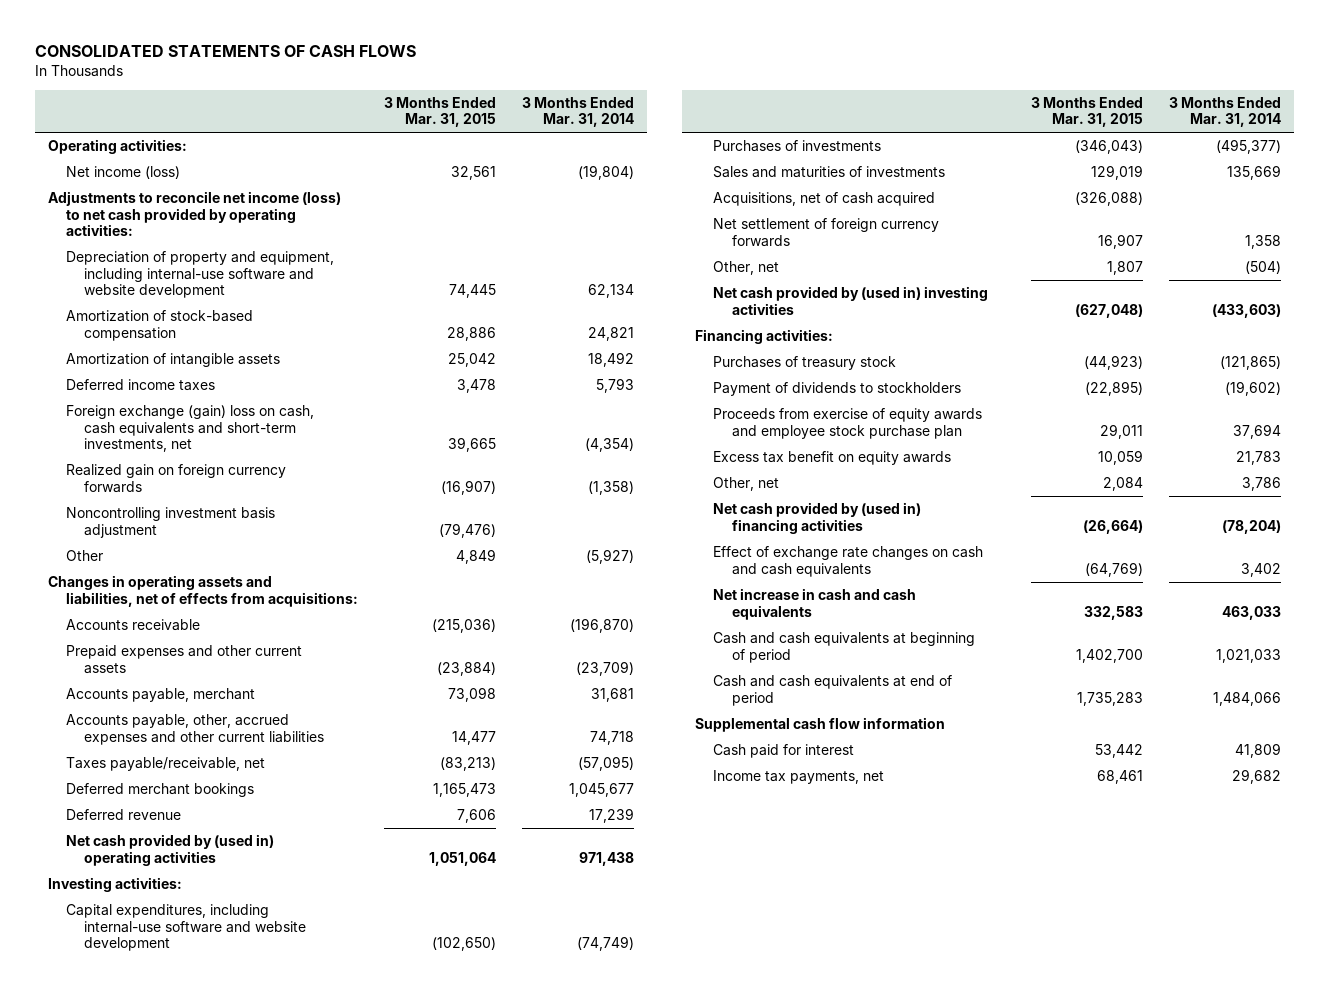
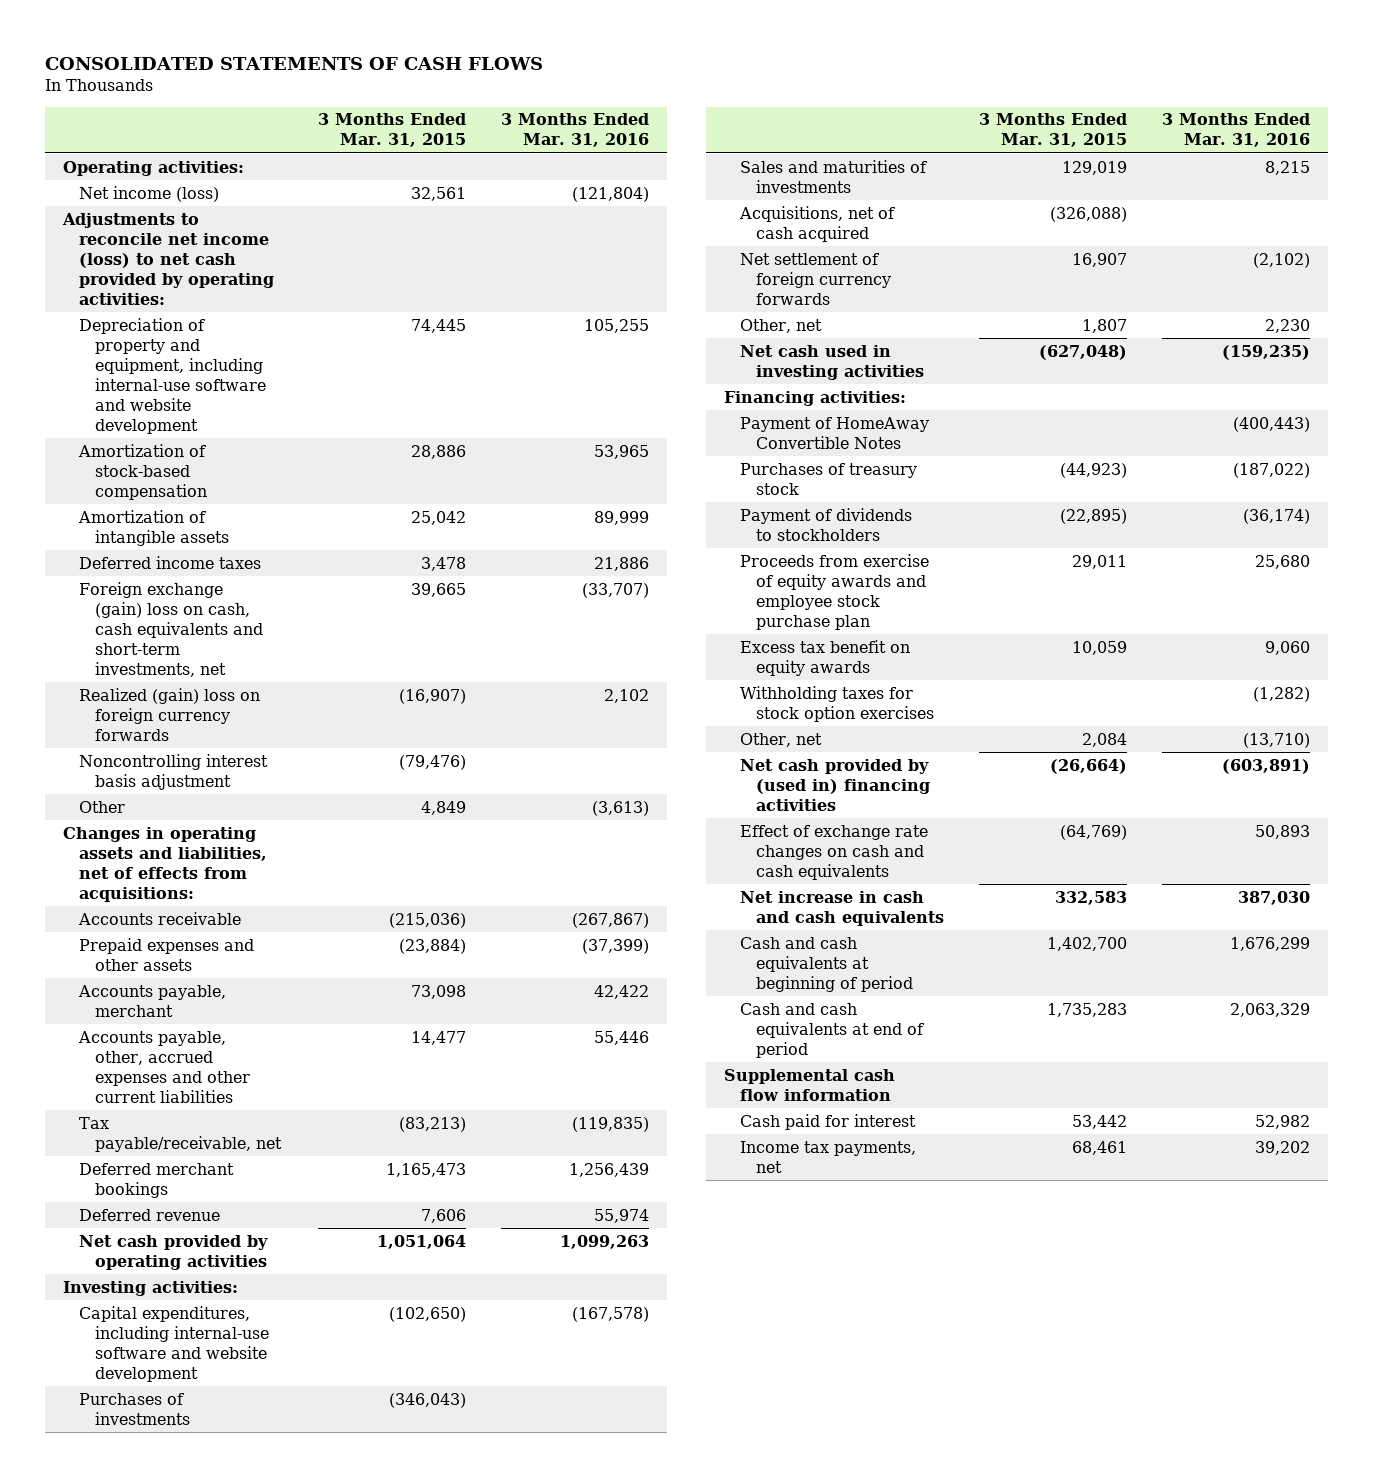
[522,96,635,128] 3 Months Ended Mar. 31, 2014 -> none
none -> [501,113,650,148] 3 Months Ended Mar. 31, 2016
[66,464,287,493] Realized gain on foreign currency forwards -> [78,687,260,741] Realized (gain) loss on foreign currency forwards
[66,507,276,538] Noncontrolling investment basis adjustment -> [78,753,268,790] Noncontrolling interest basis adjustment
[66,645,303,674] Prepaid expenses and other current assets -> [78,937,254,971] Prepaid expenses and other assets
[66,757,266,772] Taxes payable/receivable, net -> [78,1116,282,1152] Tax payable/receivable, net
[66,834,275,866] Net cash provided by (used in) operating activities -> [78,1234,268,1270] Net cash provided by operating activities
[713,286,989,315] Net cash provided by (used in) investing activities -> [739,344,924,380] Net cash used in investing activities
none -> [739,416,929,449] Payment of HomeAway Convertible Notes
none -> [739,685,934,722] Withholding taxes for stock option exercises

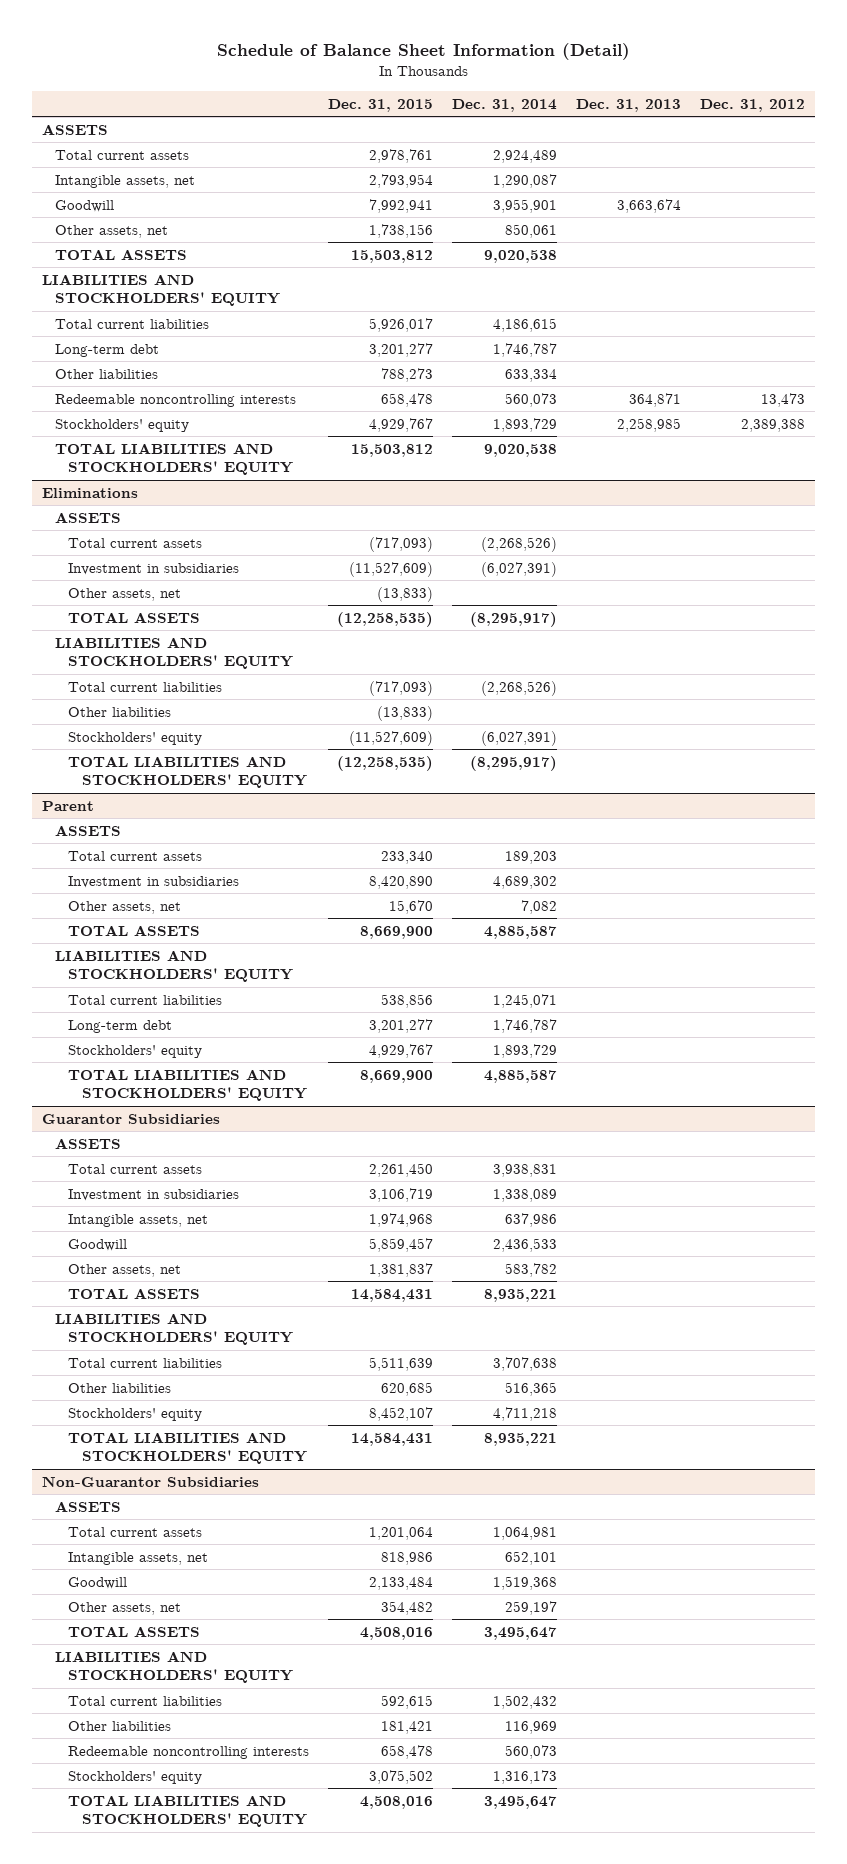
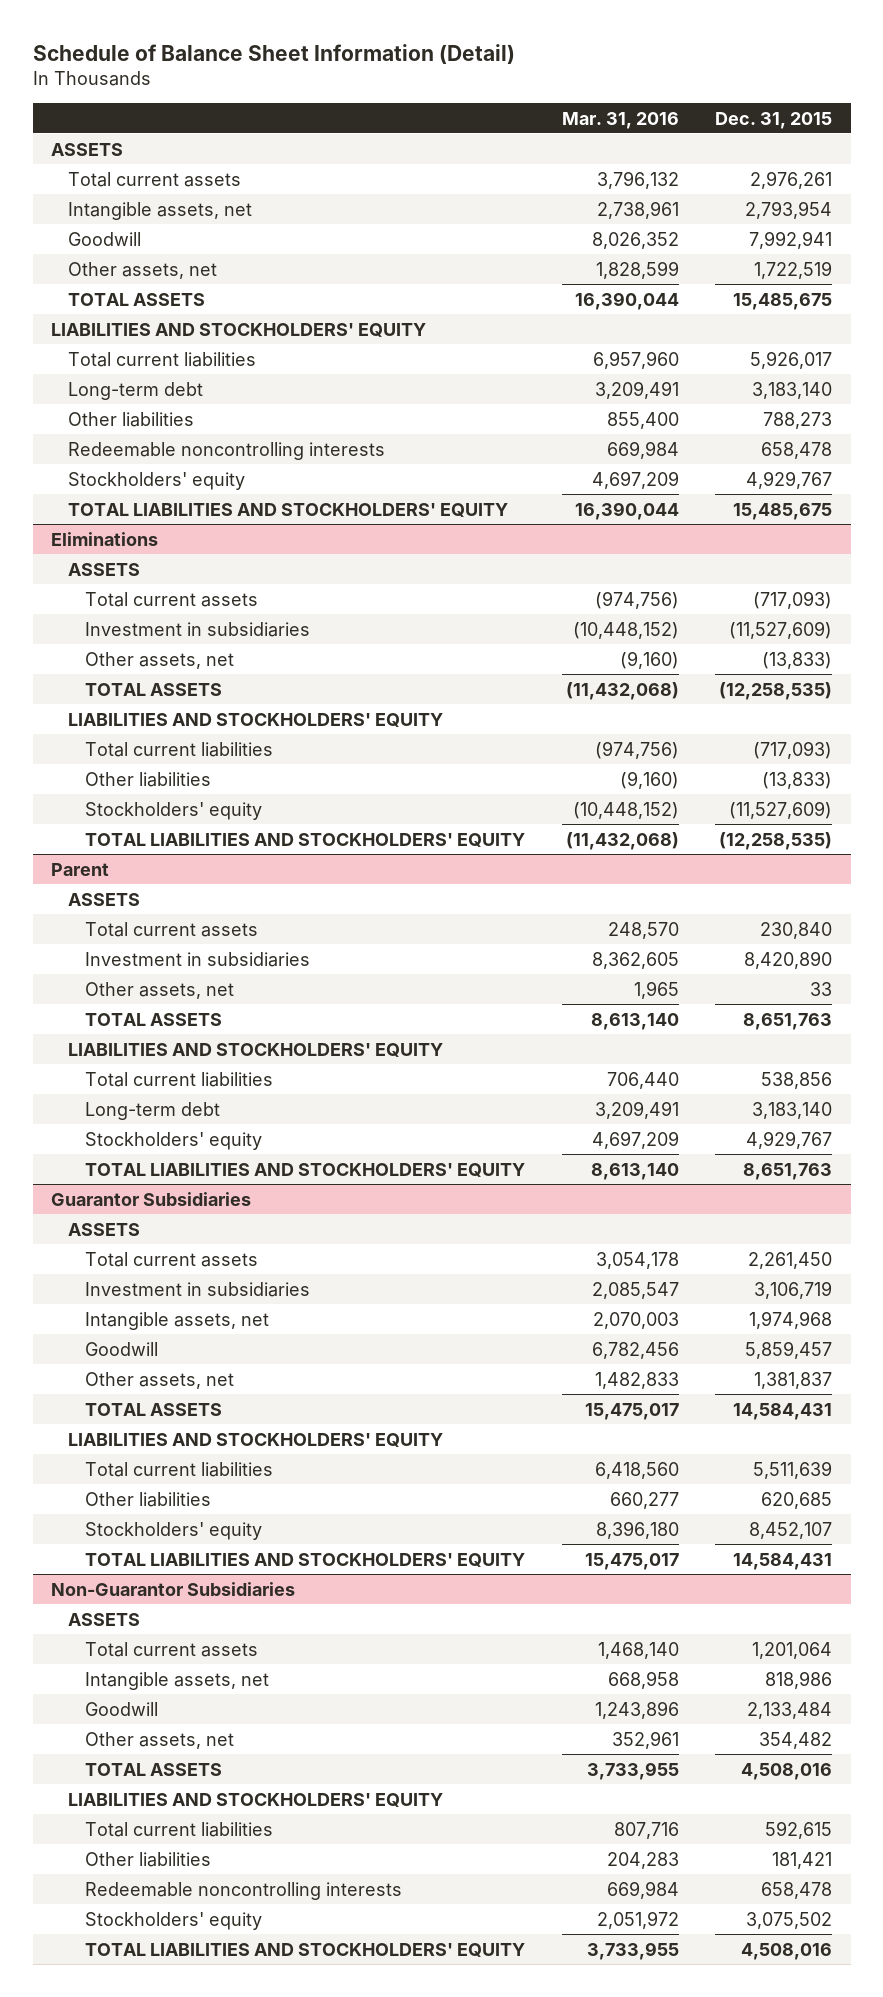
[452,98,558,112] Dec. 31, 2014 -> none
[576,98,682,112] Dec. 31, 2013 -> none
[700,98,806,112] Dec. 31, 2012 -> none
none -> [561,111,679,129] Mar. 31, 2016
[369,148,434,163] 2,978,761 -> [750,170,833,189] 2,976,261
[369,223,434,238] 1,738,156 -> [754,260,833,279] 1,722,519
[351,249,434,263] 15,503,812 -> [733,292,833,310] 15,485,675
[369,342,434,357] 3,201,277 -> [752,381,833,399] 3,183,140
[351,443,434,457] 15,503,812 -> [733,502,833,520] 15,485,675
[381,850,434,864] 233,340 -> [760,921,833,939] 230,840
[389,899,434,914] 15,670 -> [810,981,833,996] 33
[360,925,434,939] 8,669,900 -> [743,1012,833,1030] 8,651,763
[369,1018,434,1033] 3,201,277 -> [752,1101,833,1119] 3,183,140
[360,1069,434,1083] 8,669,900 -> [743,1162,833,1180] 8,651,763

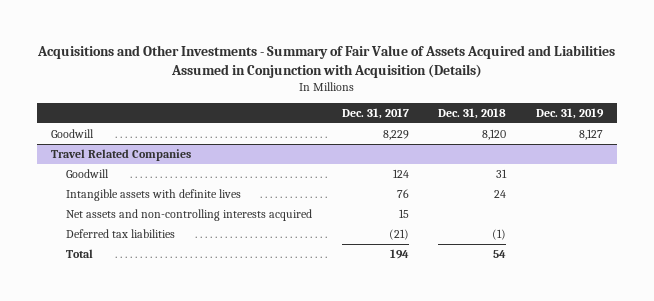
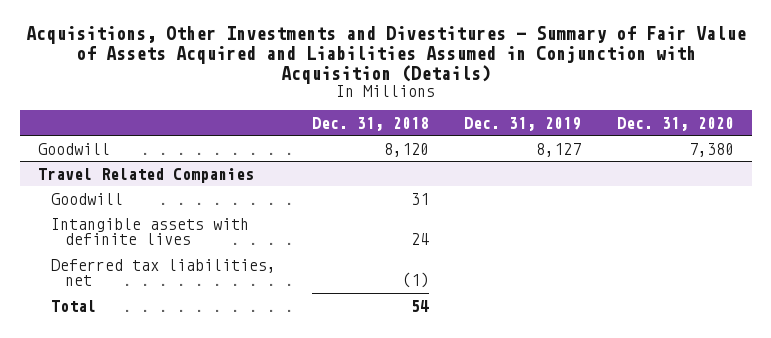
[36,44,615,78] Acquisitions and Other Investments - Summary of Fair Value of Assets Acquired and Liabilities Assumed in Conjunction with Acquisition (Details) -> [25,25,746,84] Acquisitions, Other Investments and Divestitures - Summary of Fair Value of Assets Acquired and Liabilities Assumed in Conjunction with Acquisition (Details)
[341,108,409,120] Dec. 31, 2017 -> none
none -> [616,116,734,131] Dec. 31, 2020
[66,208,313,221] Net assets and non-controlling interests acquired -> none
[66,228,176,238] Deferred tax liabilities -> [51,258,277,287] Deferred tax liabilities, net

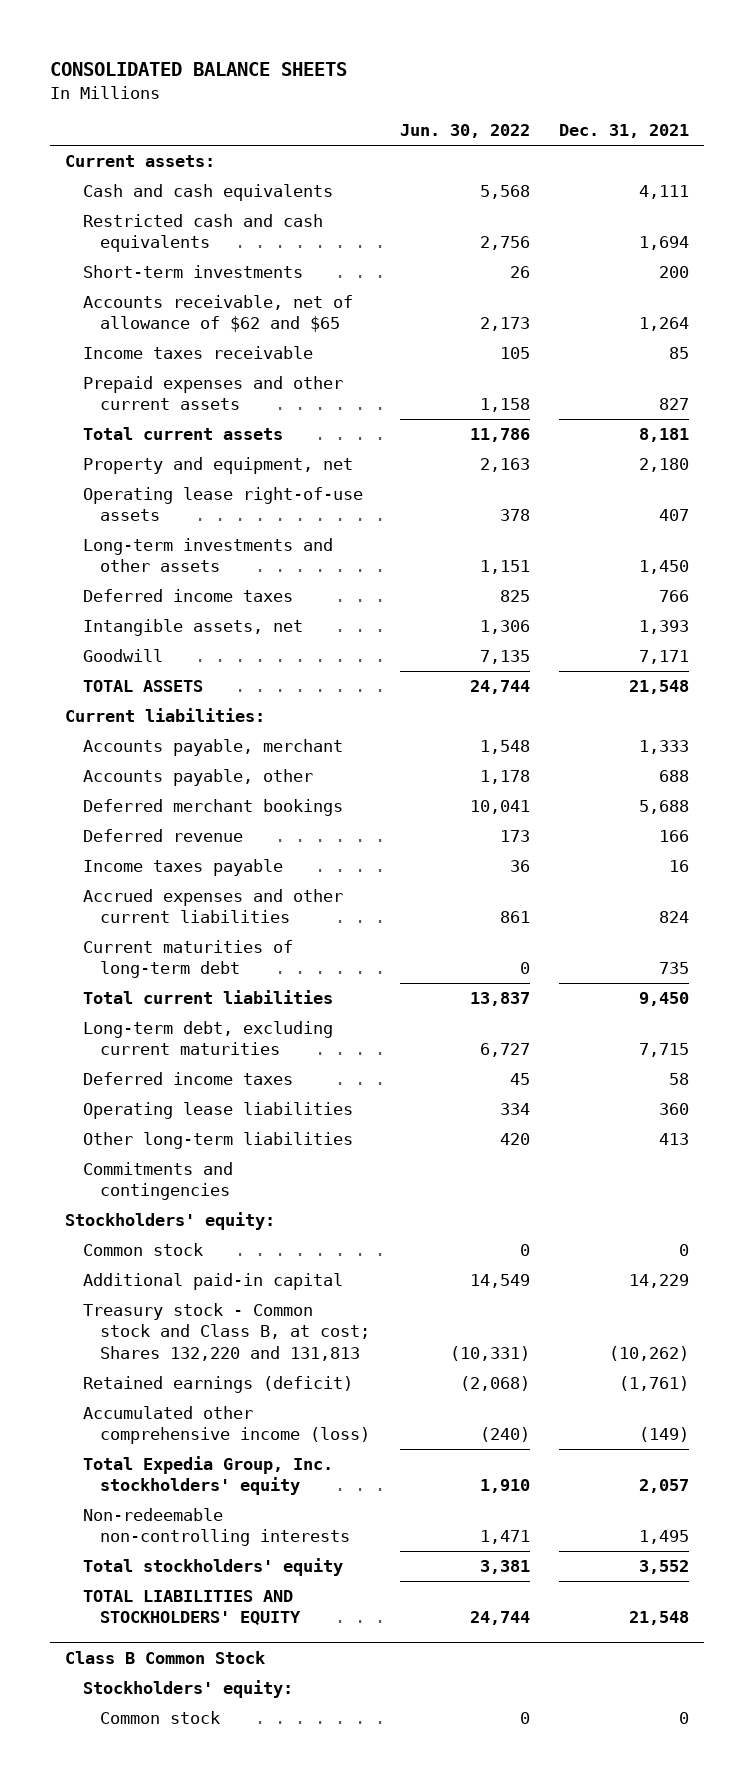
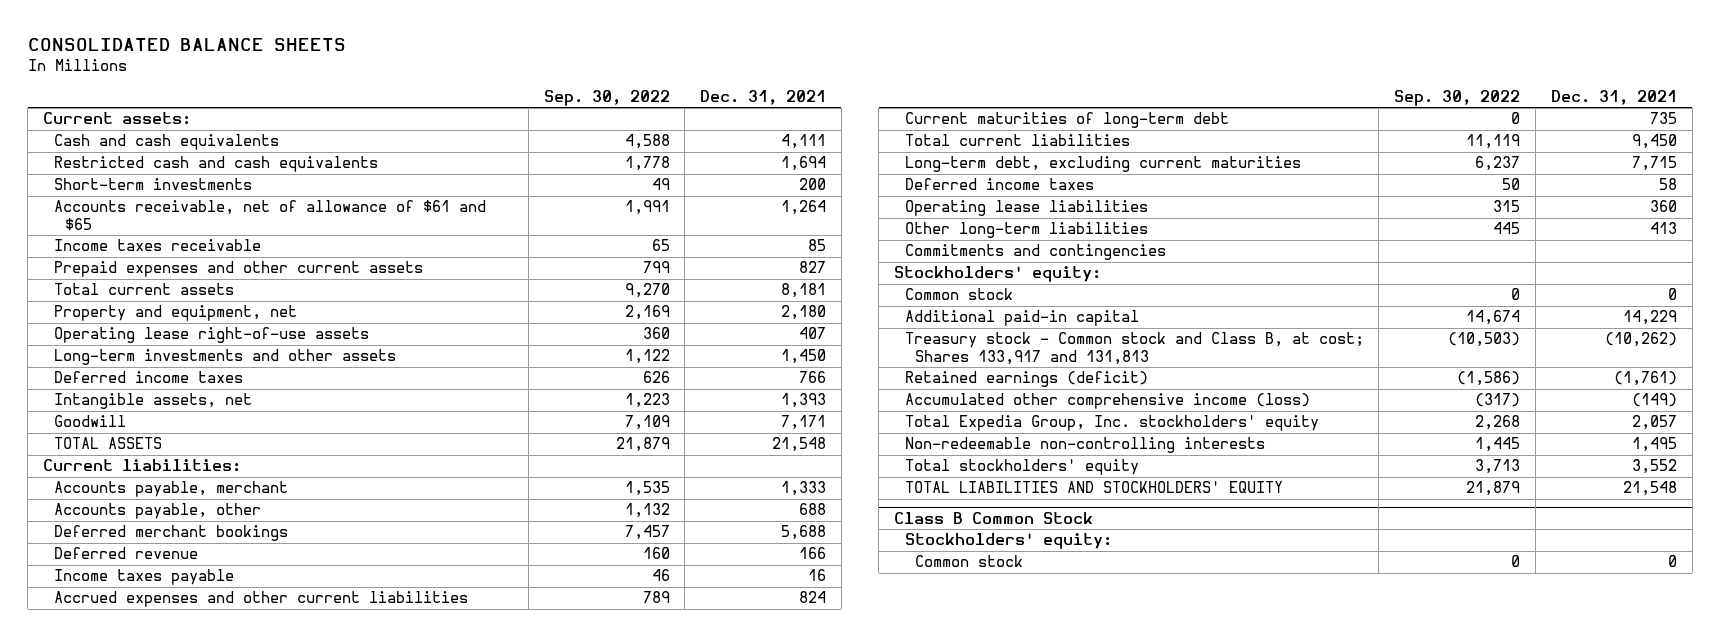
[399,124,530,139] Jun. 30, 2022 -> none
none -> [543,90,670,107] Sep. 30, 2022
[82,295,353,333] Accounts receivable, net of allowance of $62 and $65 -> [53,200,486,231] Accounts receivable, net of allowance of $61 and $65
[82,1303,371,1361] Treasury stock - Common stock and Class B, at cost; Shares 132,220 and 131,813 -> [904,332,1364,366] Treasury stock - Common stock and Class B, at cost; Shares 133,917 and 131,813

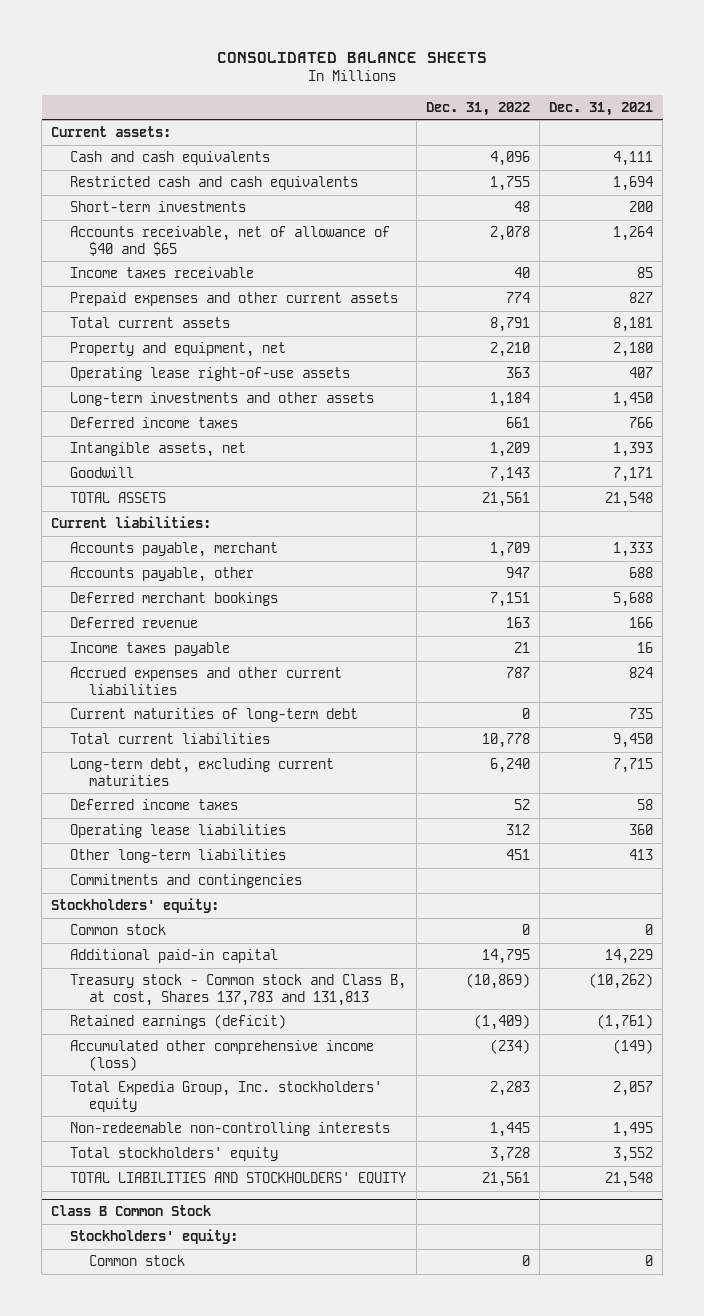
[543,90,670,107] Sep. 30, 2022 -> none
none -> [425,101,530,116] Dec. 31, 2022
[53,200,486,231] Accounts receivable, net of allowance of $61 and $65 -> [70,226,391,256] Accounts receivable, net of allowance of $40 and $65
[904,332,1364,366] Treasury stock - Common stock and Class B, at cost; Shares 133,917 and 131,813 -> [70,974,407,1006] Treasury stock - Common stock and Class B, at cost, Shares 137,783 and 131,813

